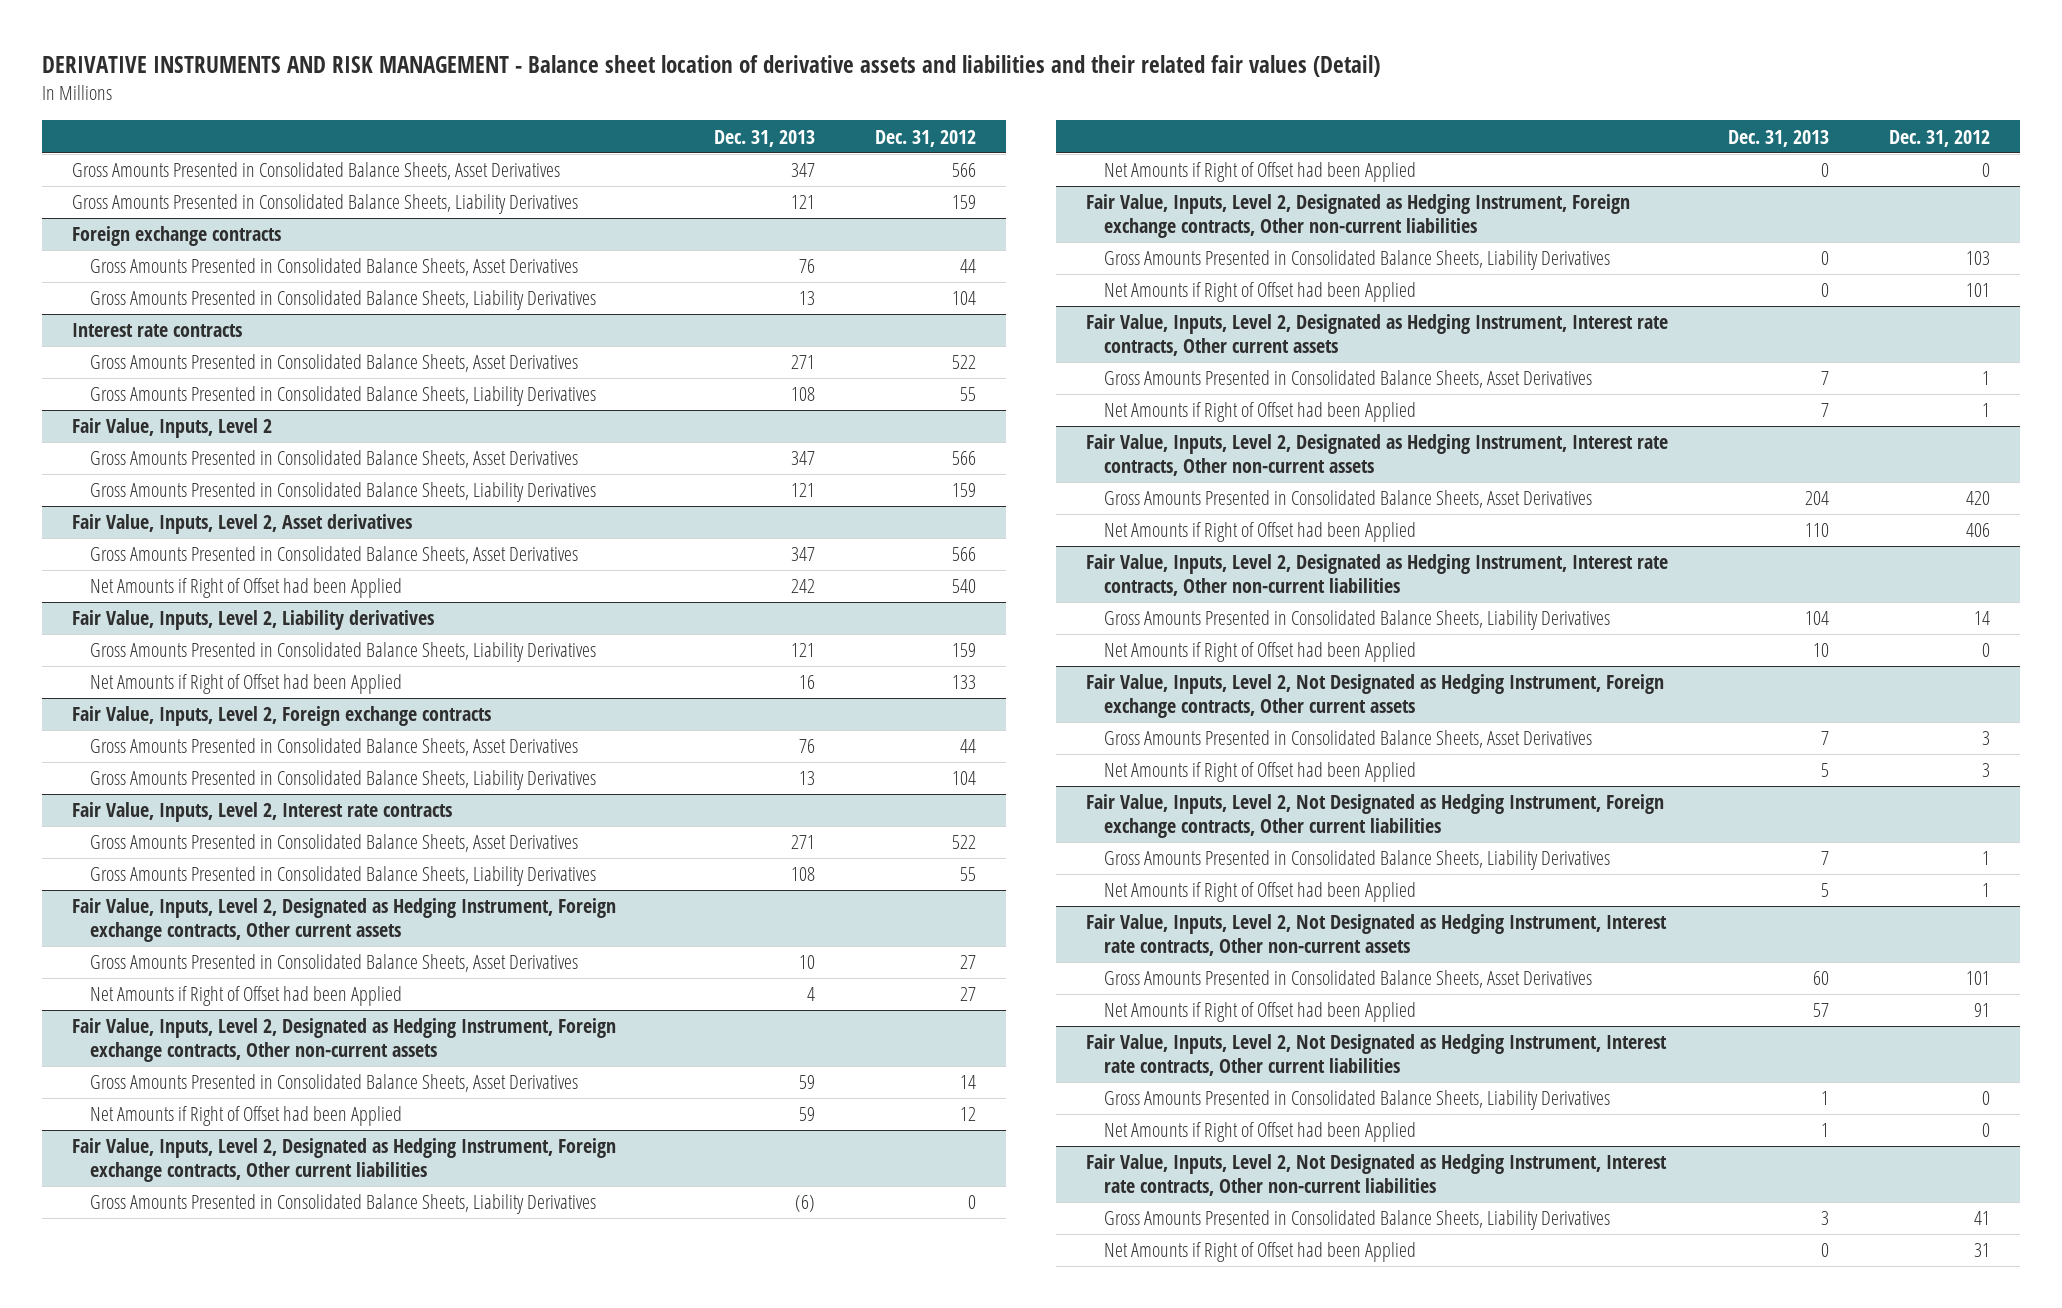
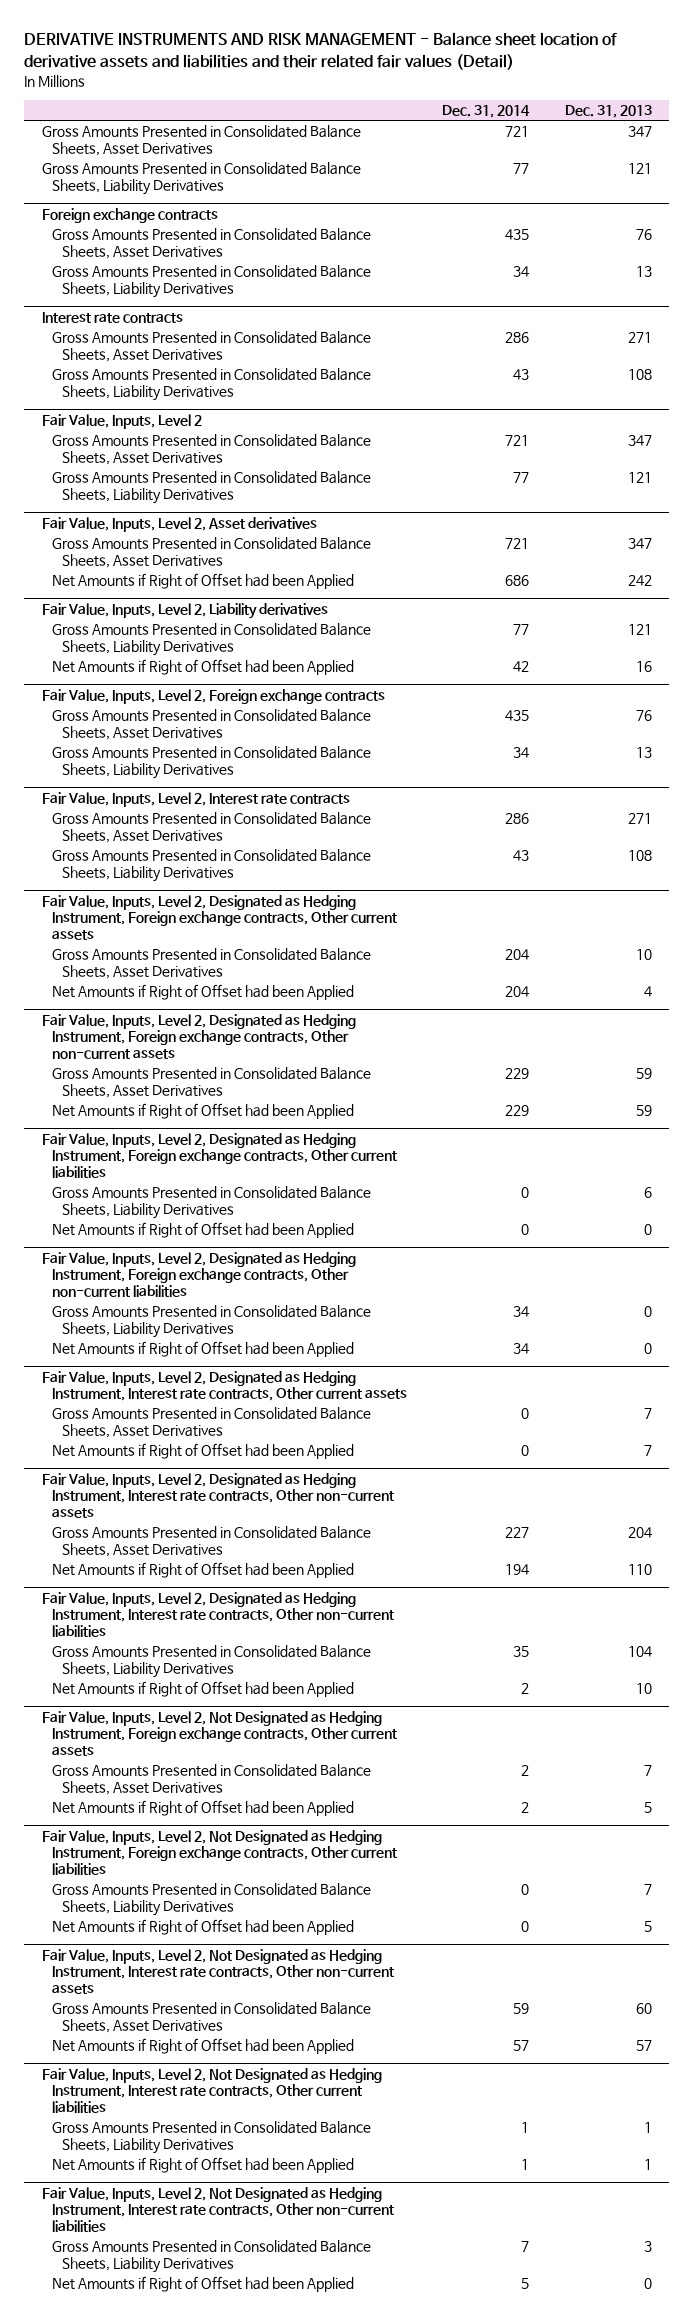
[875,129,977,147] Dec. 31, 2012 -> none
none -> [442,105,531,119] Dec. 31, 2014
[795,1195,816,1213] (6) -> [643,1187,652,1199] 6

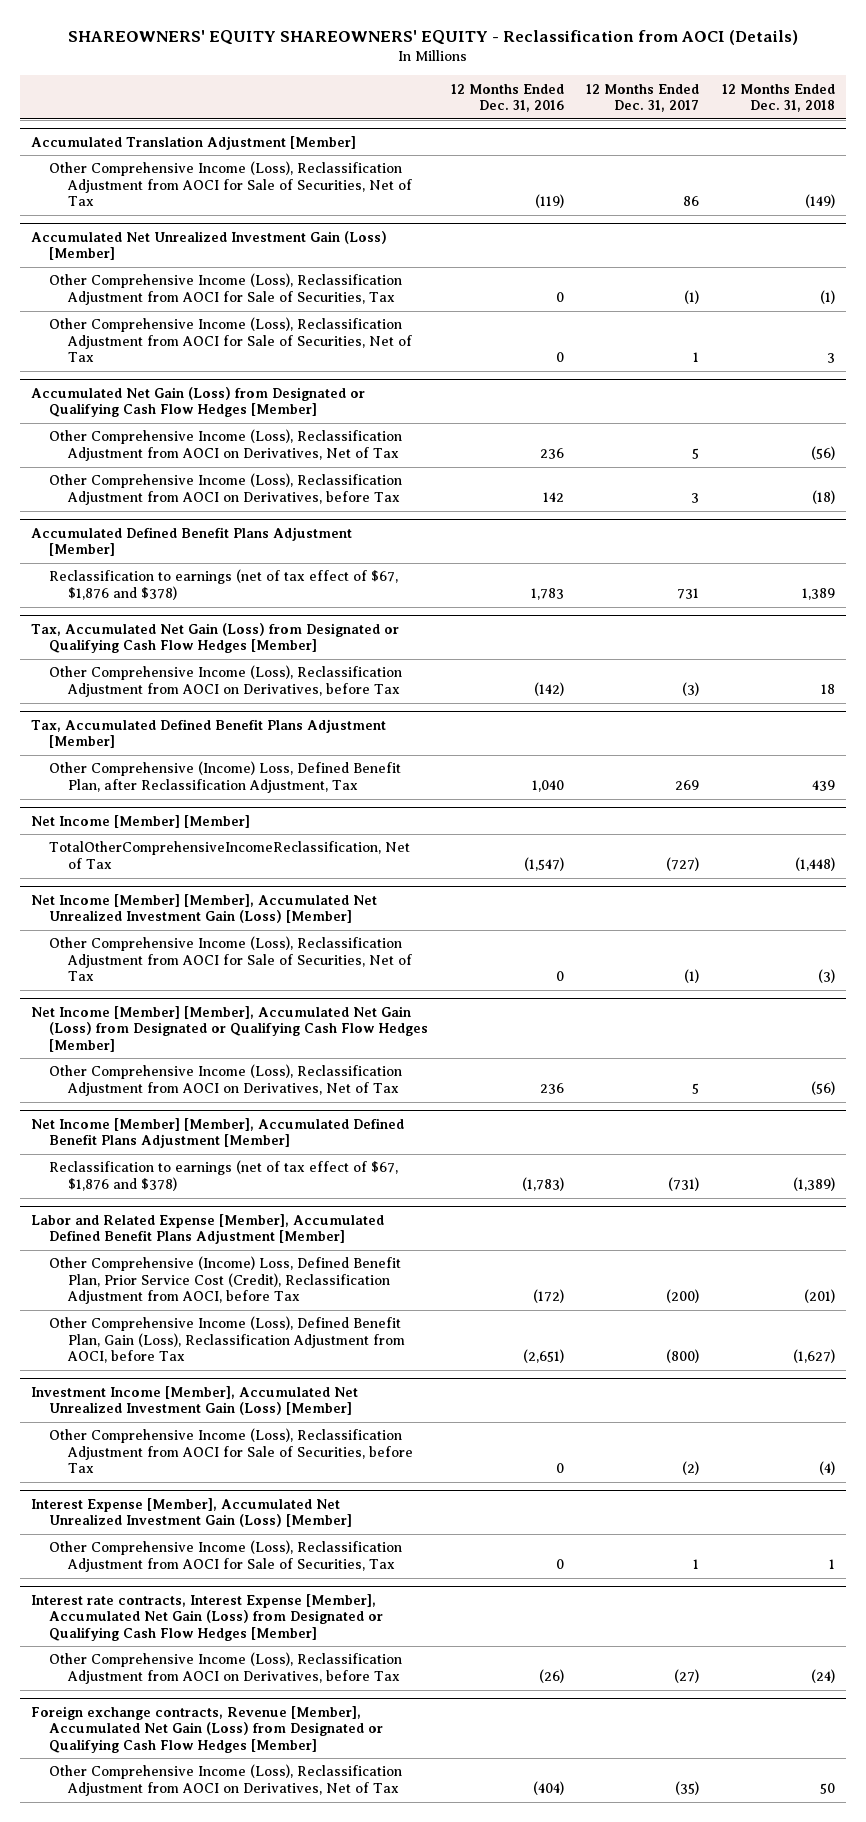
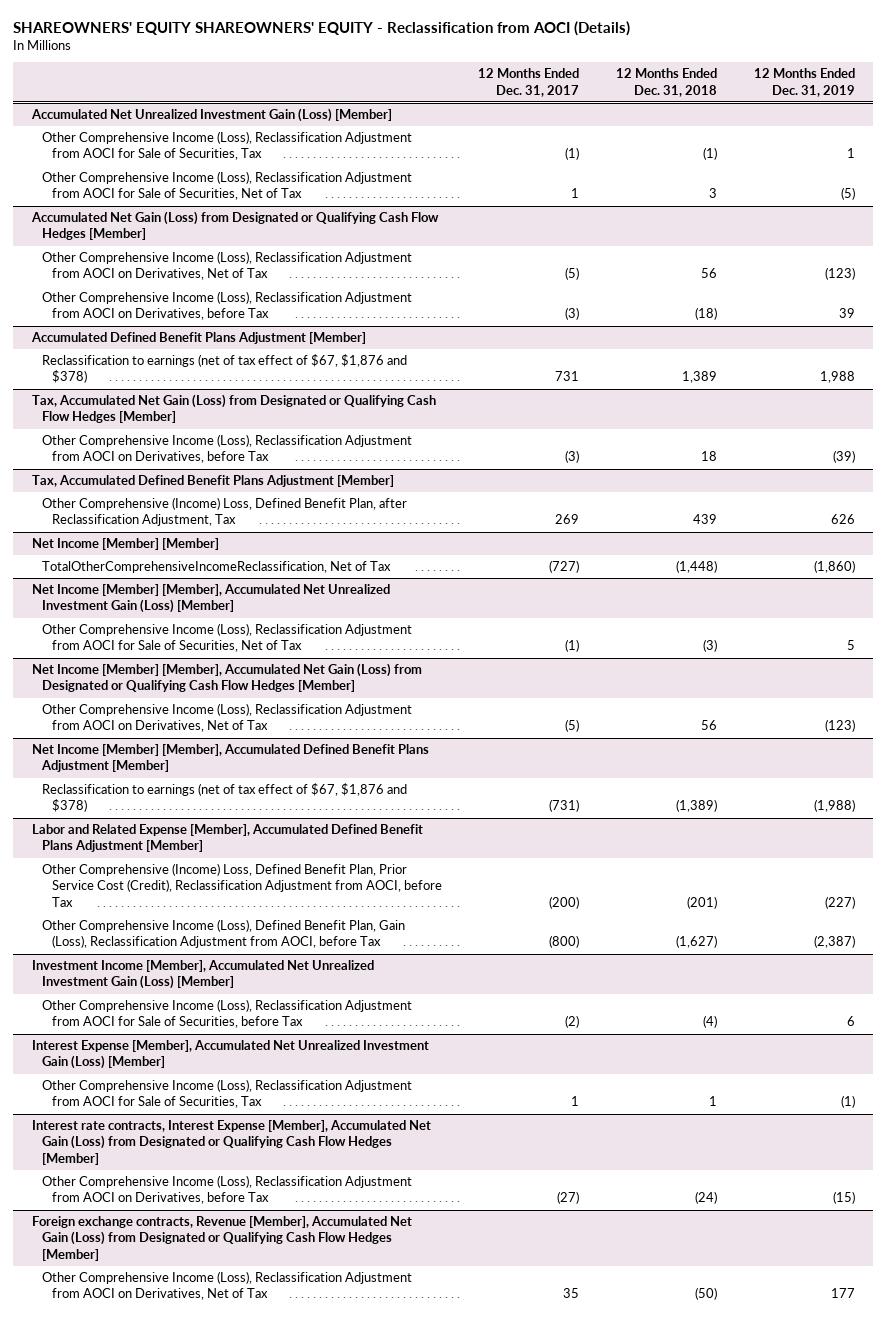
[450,83,564,113] 12 Months Ended Dec. 31, 2016 -> none
none -> [753,68,855,97] 12 Months Ended Dec. 31, 2019
[31,135,357,150] Accumulated Translation Adjustment [Member] -> none
[49,161,412,207] Other Comprehensive Income (Loss), Reclassification Adjustment from AOCI for Sale of Securities, Net of Tax -> none
[692,447,700,459] 5 -> [565,267,580,281] (5)
[810,445,835,460] (56) -> [701,268,718,279] 56
[691,492,700,503] 3 -> [565,307,580,321] (3)
[692,1082,700,1094] 5 -> [565,719,580,733] (5)
[810,1080,835,1095] (56) -> [701,720,718,731] 56
[675,1780,700,1795] (35) -> [563,1288,580,1299] 35
[819,1782,835,1794] 50 -> [695,1287,718,1301] (50)

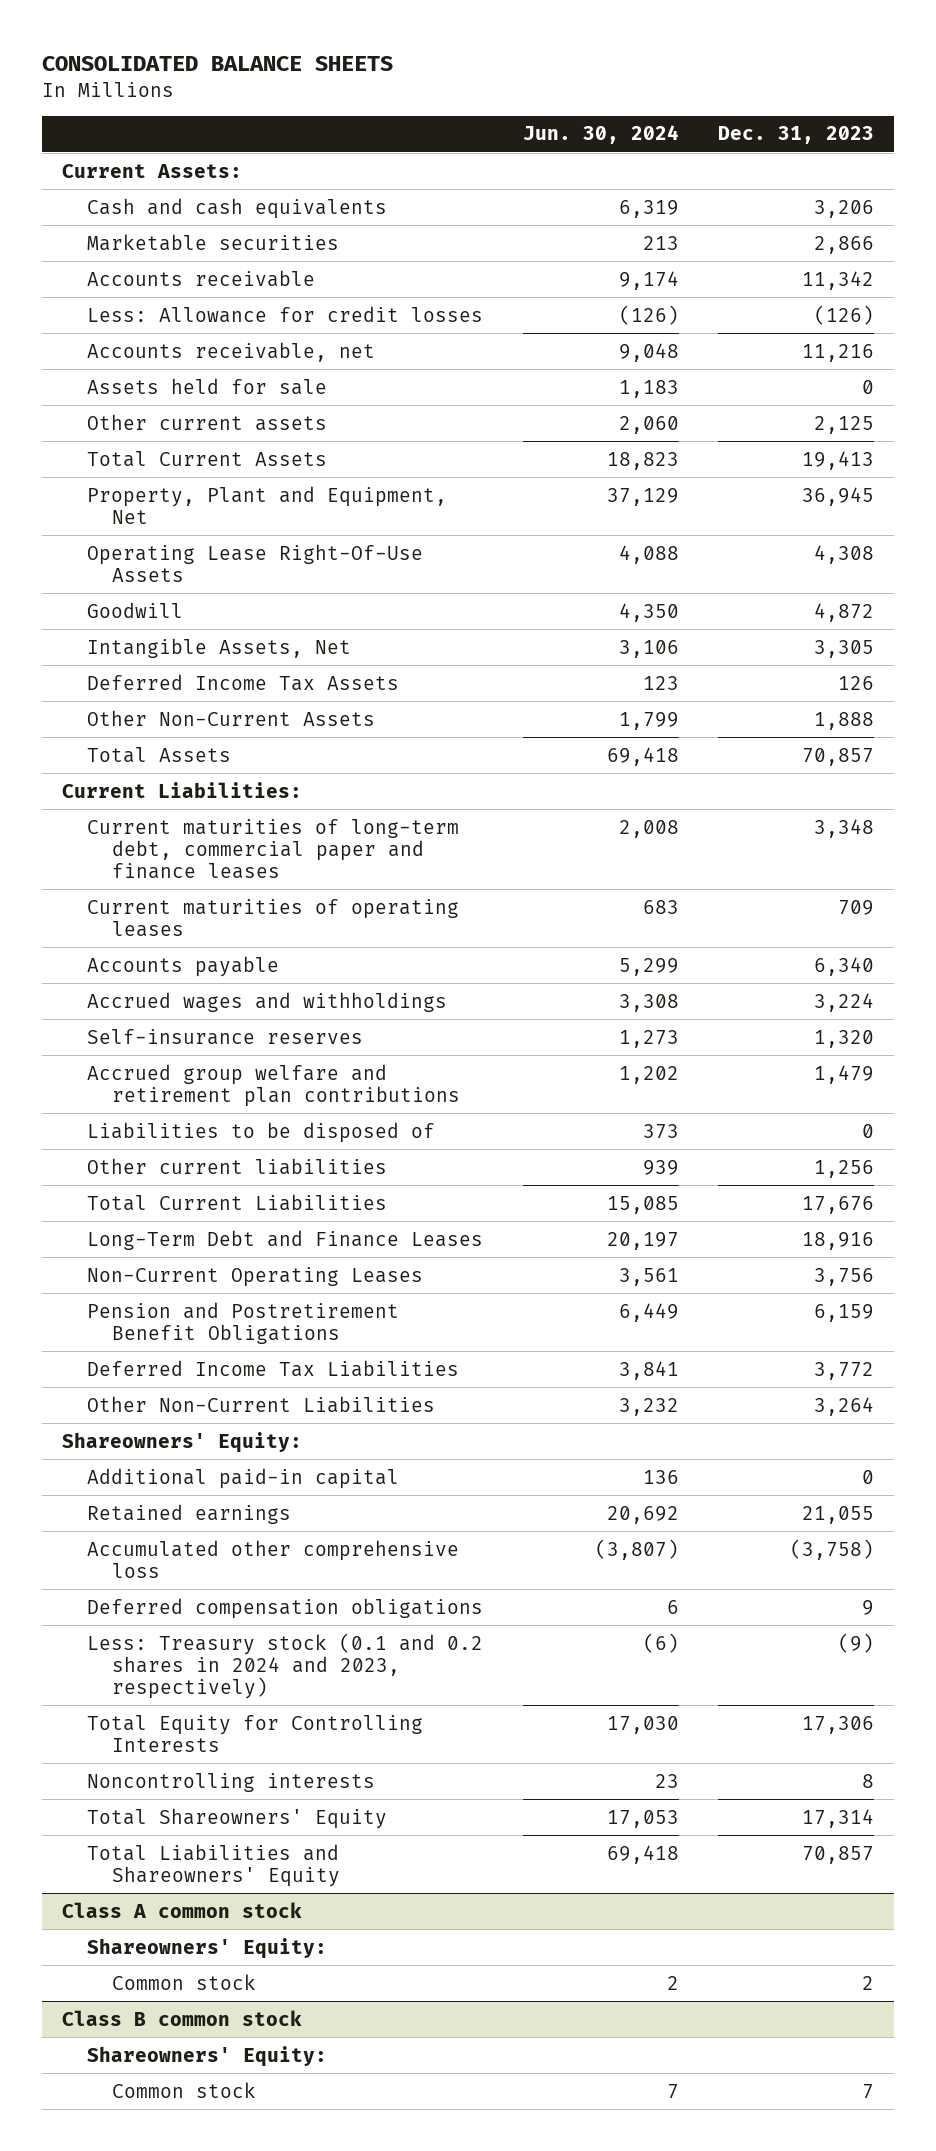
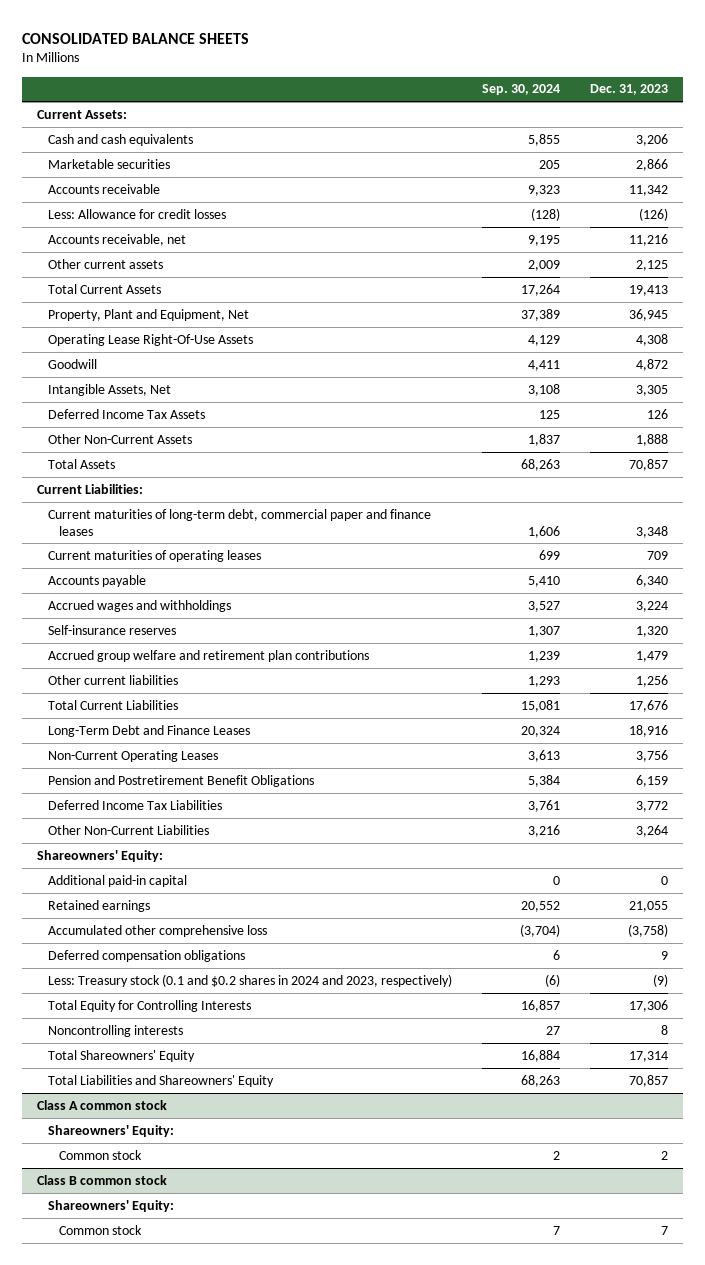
[522,125,679,145] Jun. 30, 2024 -> none
none -> [482,84,561,96] Sep. 30, 2024
[87,377,328,395] Assets held for sale -> none
[87,1121,436,1143] Liabilities to be disposed of -> none
[87,1632,484,1699] Less: Treasury stock (0.1 and 0.2 shares in 2024 and 2023, respectively) -> [48,973,453,987] Less: Treasury stock (0.1 and $0.2 shares in 2024 and 2023, respectively)

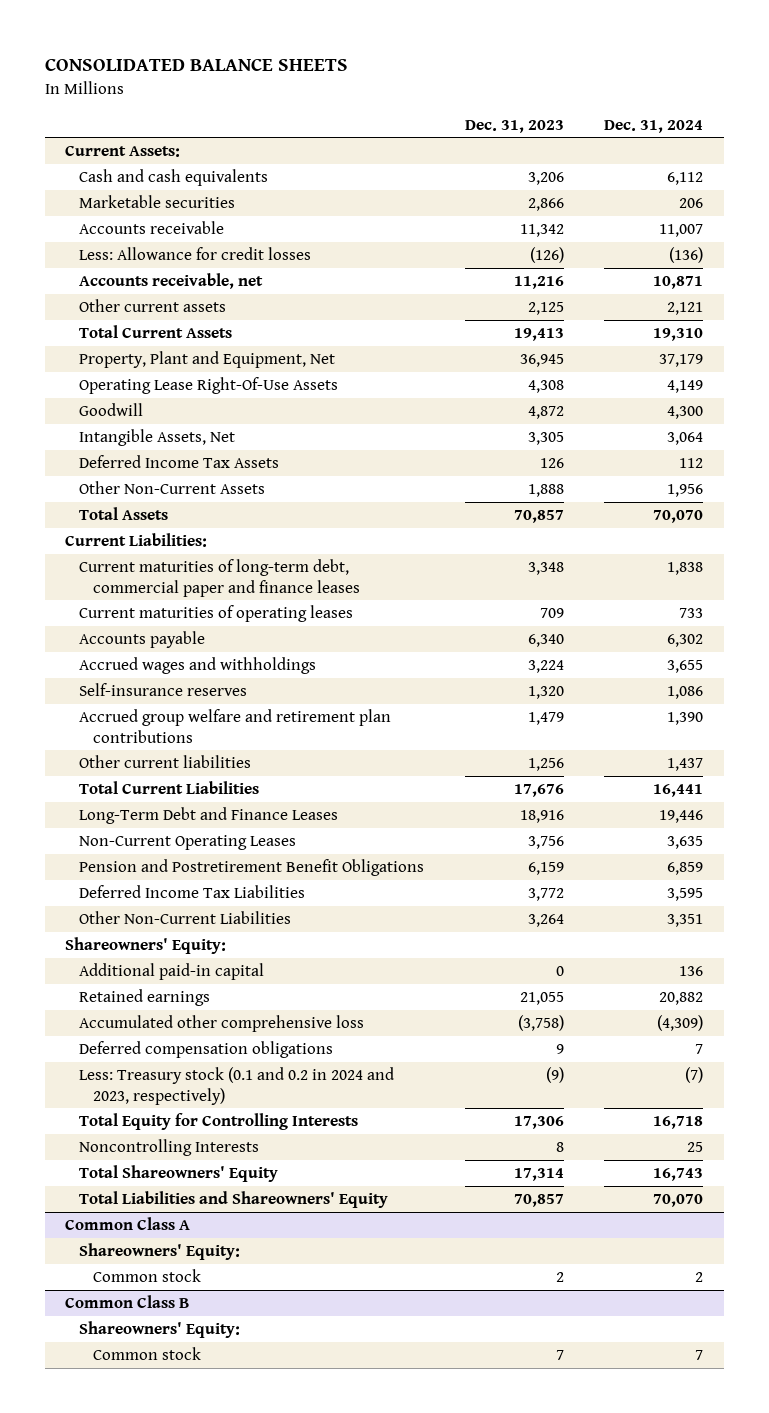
[482,84,561,96] Sep. 30, 2024 -> none
none -> [604,119,704,133] Dec. 31, 2024
[48,973,453,987] Less: Treasury stock (0.1 and $0.2 shares in 2024 and 2023, respectively) -> [79,1067,395,1105] Less: Treasury stock (0.1 and 0.2 in 2024 and 2023, respectively)
[48,1024,184,1037] Noncontrolling interests -> [79,1139,260,1157] Noncontrolling Interests
[36,1099,167,1110] Class A common stock -> [65,1217,191,1231] Common Class A
[36,1174,167,1185] Class B common stock -> [65,1295,191,1309] Common Class B

